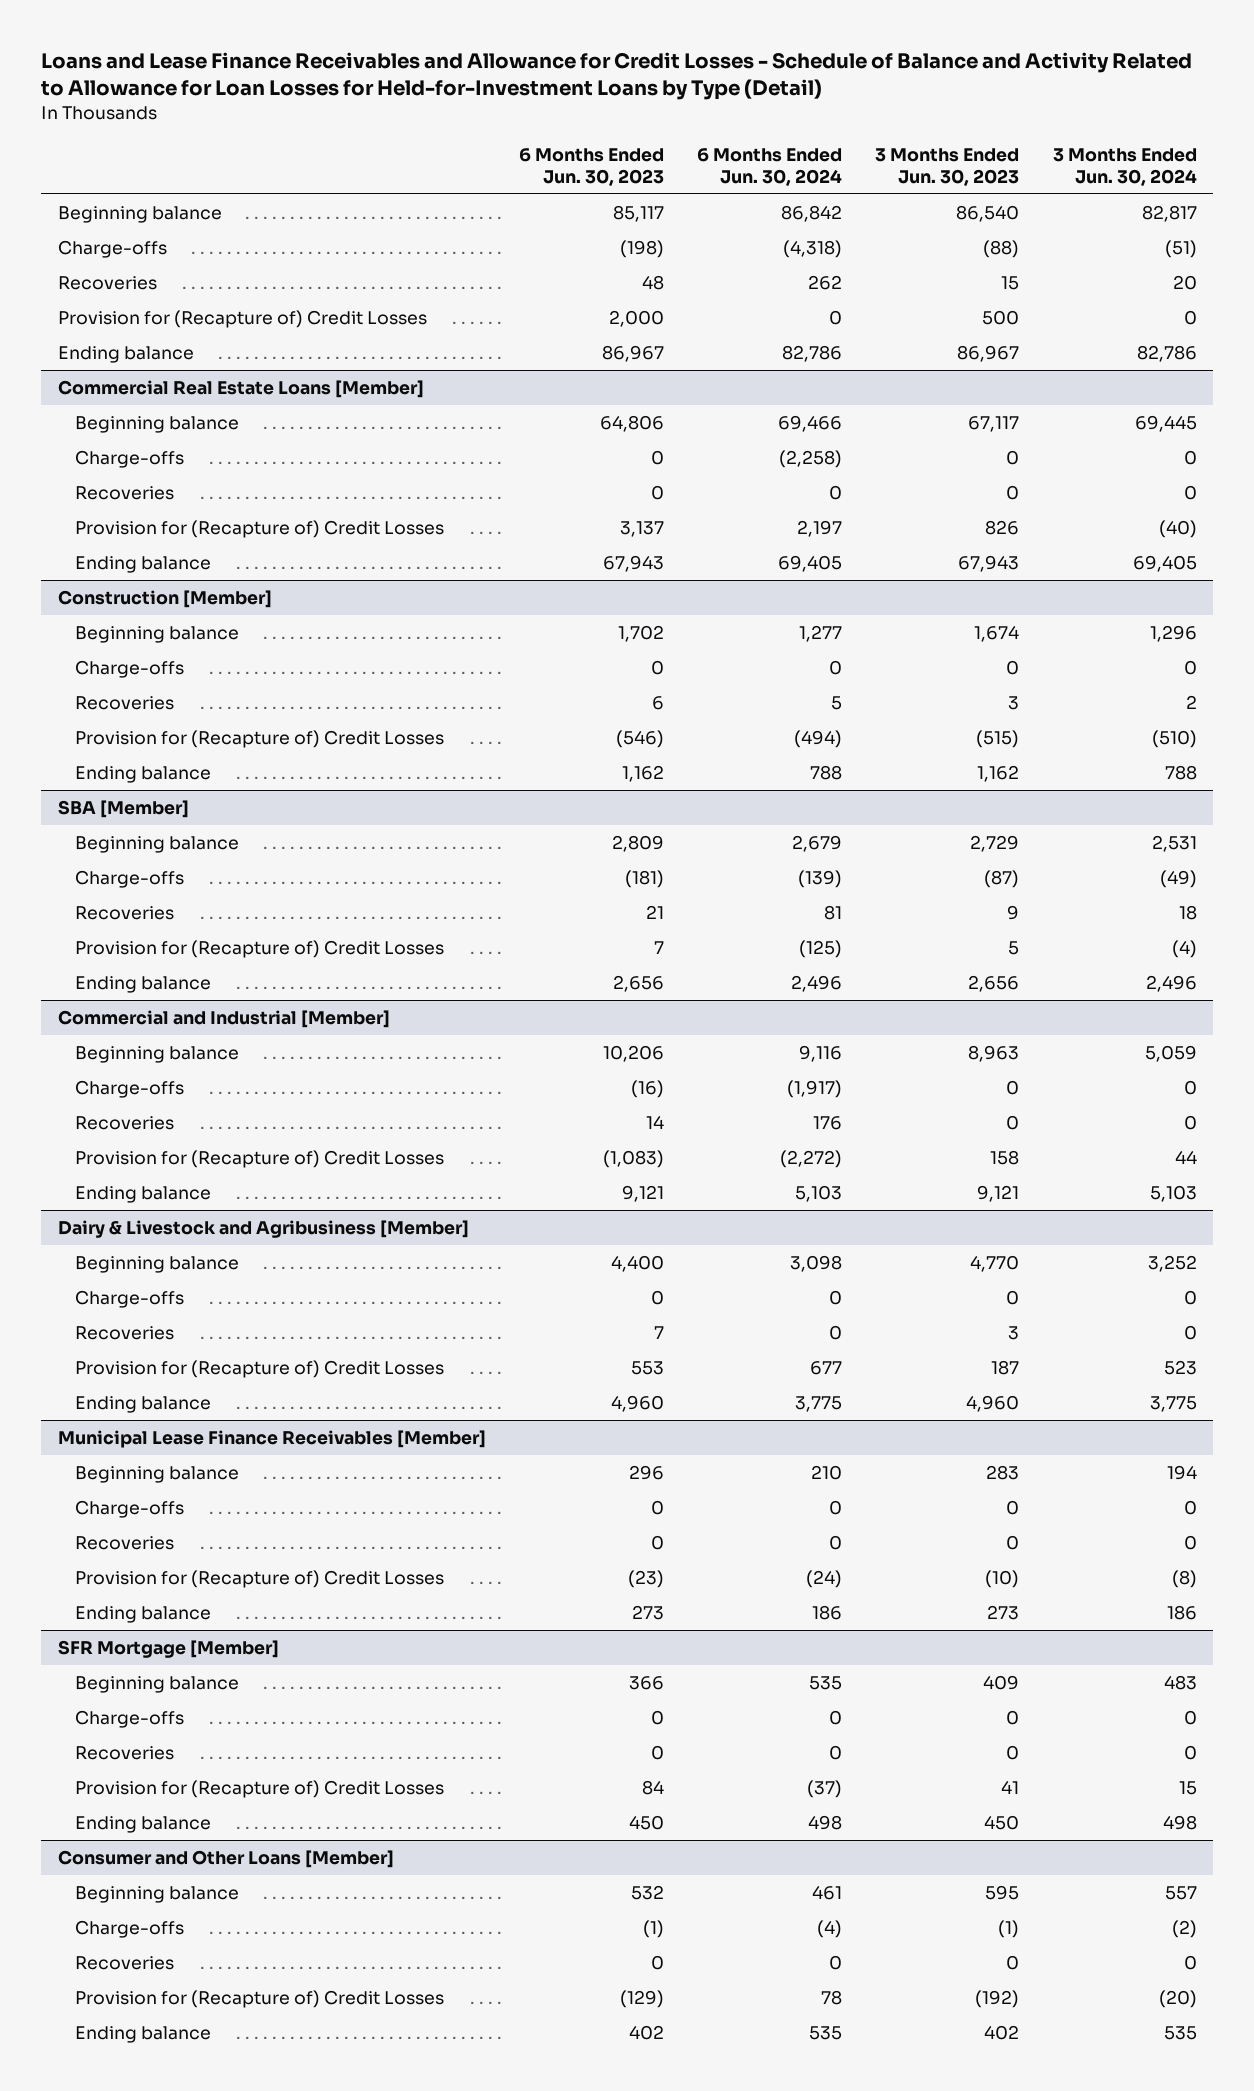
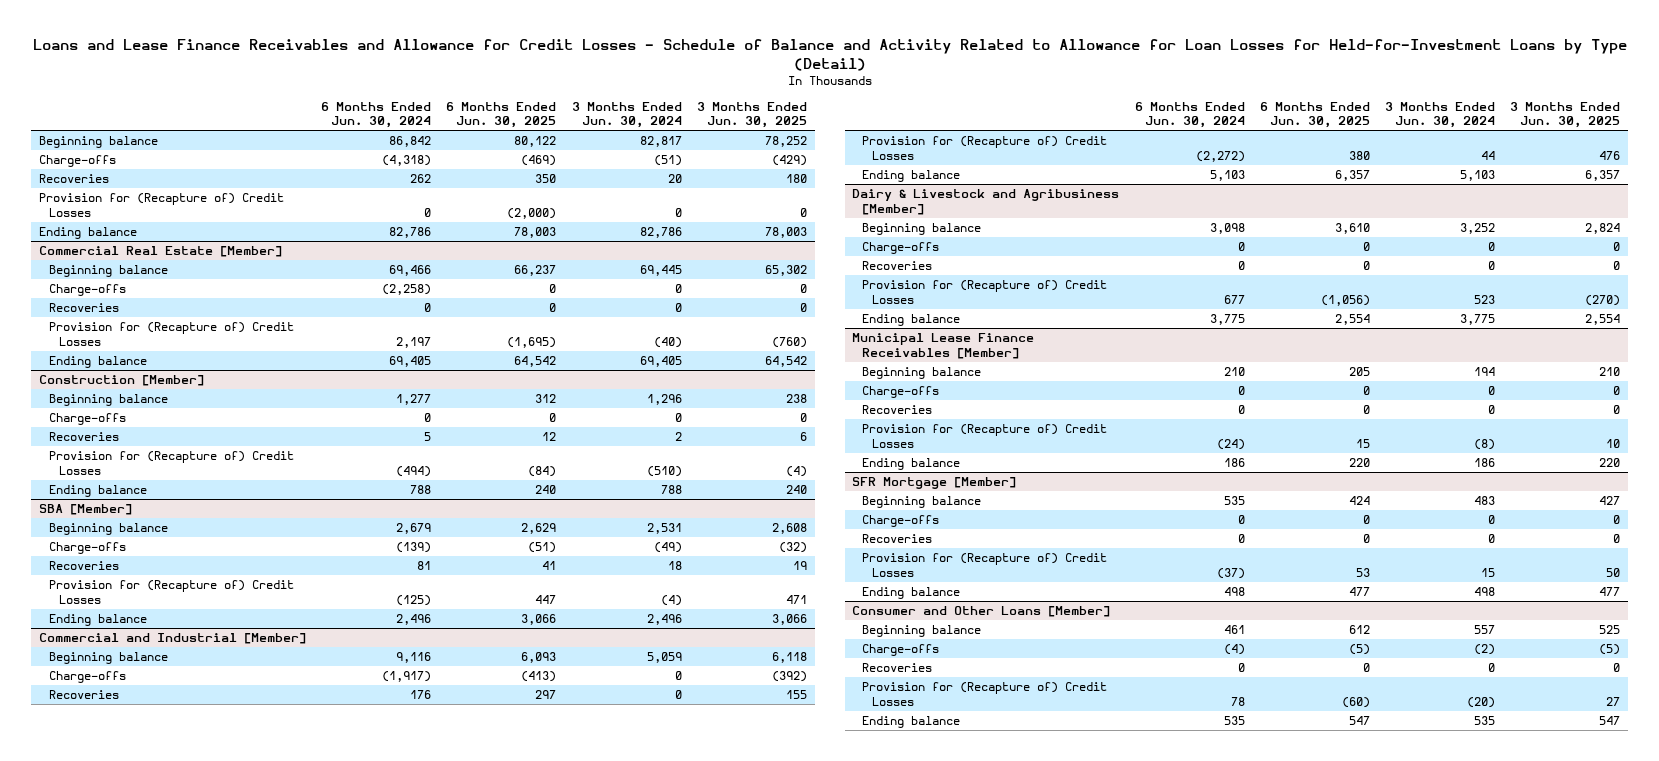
[518,147,664,186] 6 Months Ended Jun. 30, 2023 -> none
[875,147,1020,186] 3 Months Ended Jun. 30, 2023 -> none
none -> [446,101,557,129] 6 Months Ended Jun. 30, 2025
none -> [696,101,807,129] 3 Months Ended Jun. 30, 2025
[57,380,424,399] Commercial Real Estate Loans [Member] -> [38,246,282,258] Commercial Real Estate [Member]

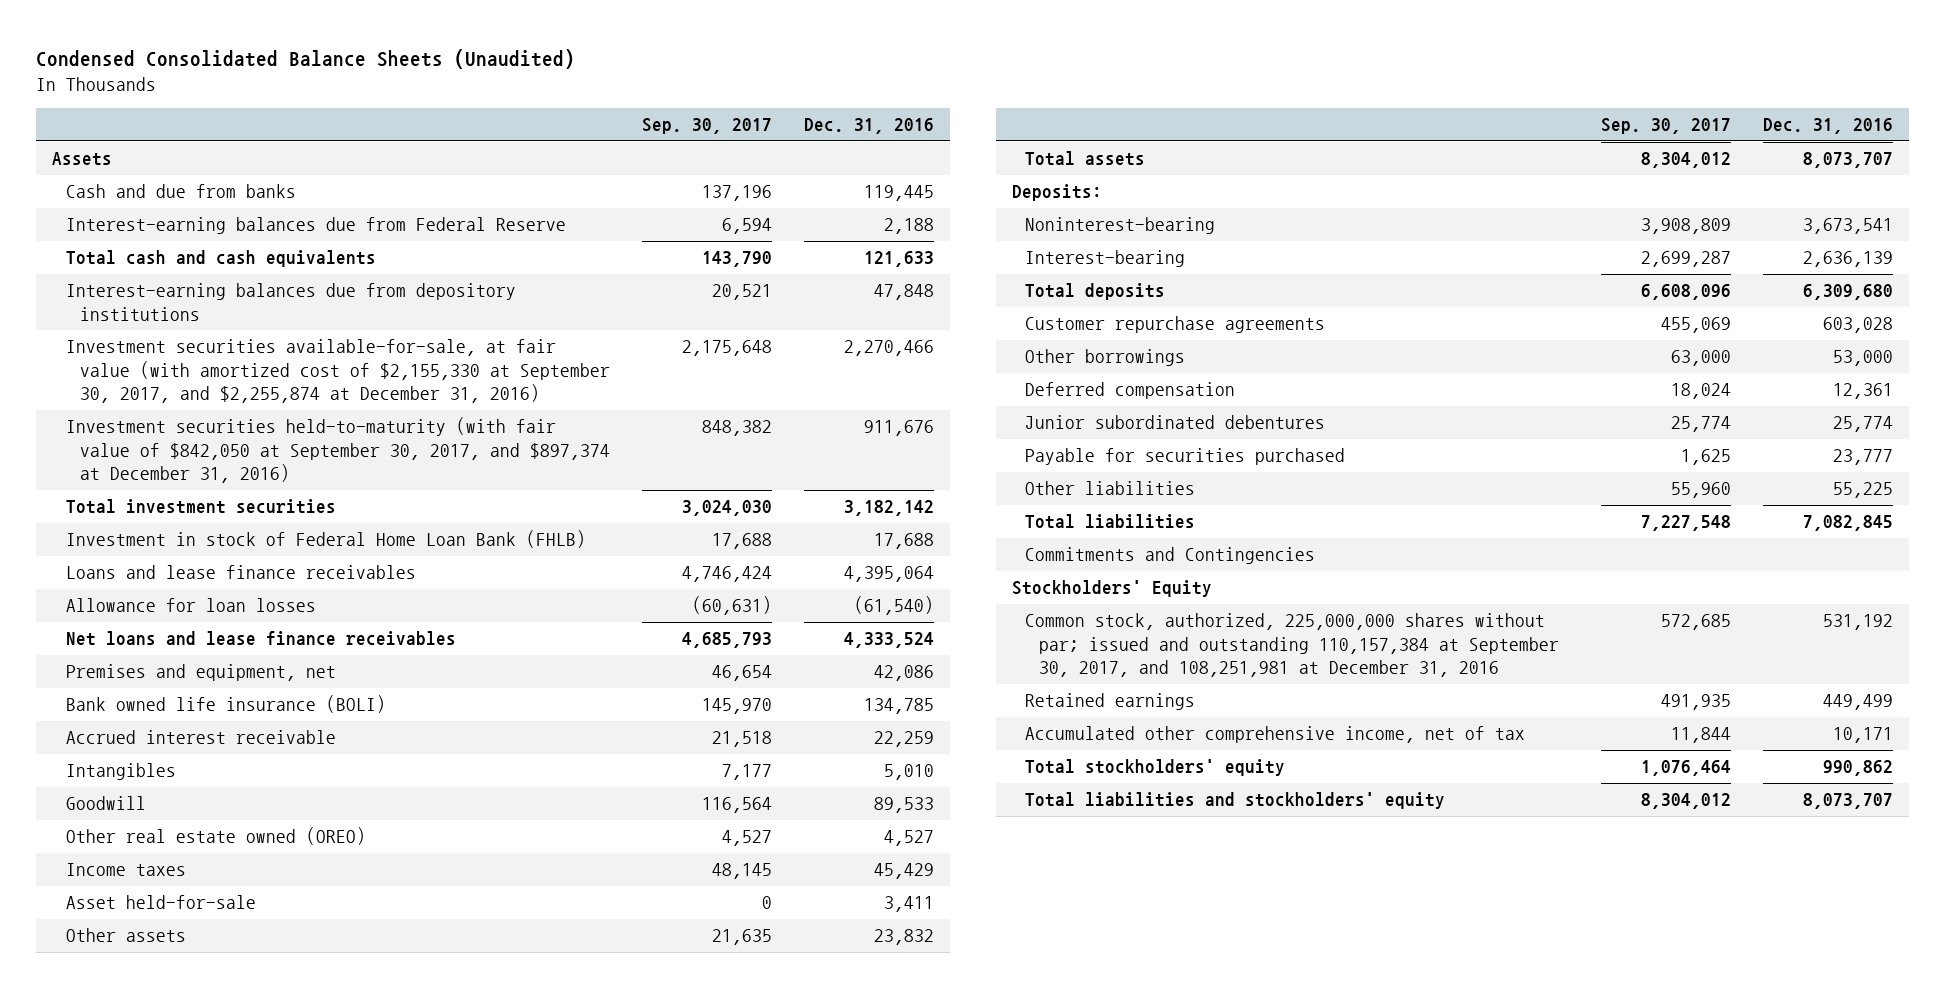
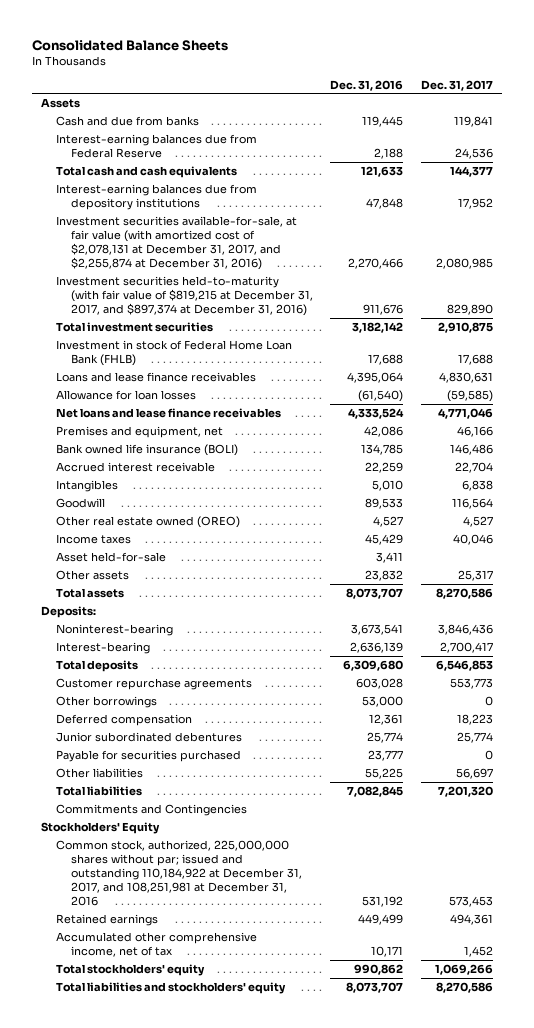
[36,48,576,69] Condensed Consolidated Balance Sheets (Unaudited) -> [32,39,229,51] Consolidated Balance Sheets
[641,118,772,135] Sep. 30, 2017 -> none
none -> [420,79,493,91] Dec. 31, 2017
[66,339,611,404] Investment securities available-for-sale, at fair value (with amortized cost of $2,155,330 at September 30, 2017, and $2,255,874 at December 31, 2016) -> [56,215,298,271] Investment securities available-for-sale, at fair value (with amortized cost of $2,078,131 at December 31, 2017, and $2,255,874 at December 31, 2016)
[66,417,611,484] Investment securities held-to-maturity (with fair value of $842,050 at September 30, 2017, and $897,374 at December 31, 2016) -> [56,275,314,317] Investment securities held-to-maturity (with fair value of $819,215 at December 31, 2017, and $897,374 at December 31, 2016)
[1025,613,1560,678] Common stock, authorized, 225,000,000 shares without par; issued and outstanding 110,157,384 at September 30, 2017, and 108,251,981 at December 31, 2016 -> [56,839,303,907] Common stock, authorized, 225,000,000 shares without par; issued and outstanding 110,184,922 at December 31, 2017, and 108,251,981 at December 31, 2016

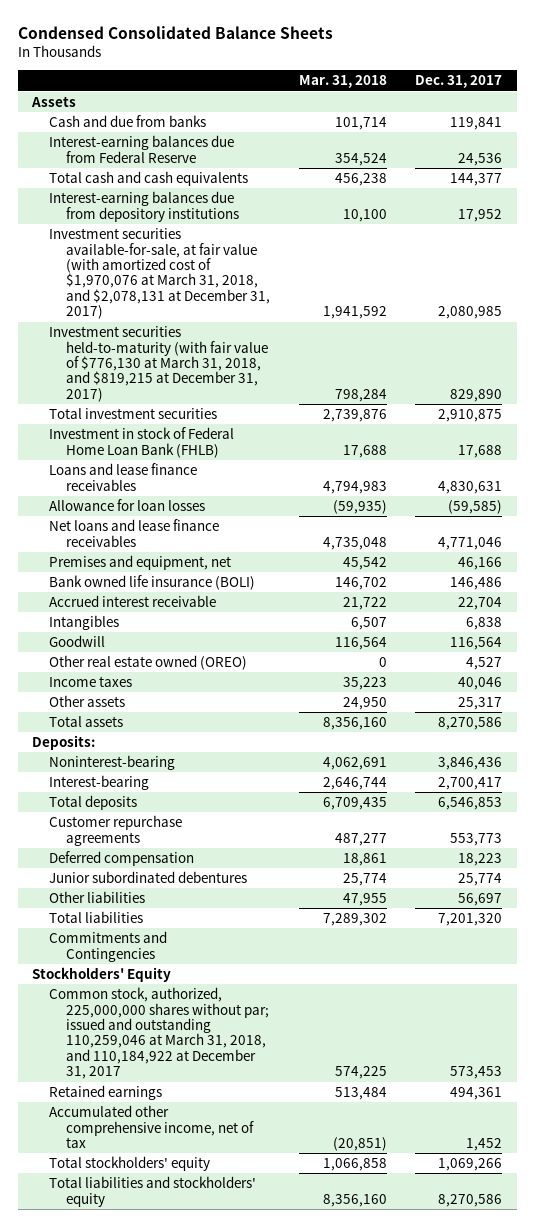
[32,39,229,51] Consolidated Balance Sheets -> [18,25,334,39] Condensed Consolidated Balance Sheets
[330,79,404,91] Dec. 31, 2016 -> none
none -> [298,75,387,89] Mar. 31, 2018
[56,215,298,271] Investment securities available-for-sale, at fair value (with amortized cost of $2,078,131 at December 31, 2017, and $2,255,874 at December 31, 2016) -> [49,228,271,320] Investment securities available-for-sale, at fair value (with amortized cost of $1,970,076 at March 31, 2018, and $2,078,131 at December 31, 2017)
[56,275,314,317] Investment securities held-to-maturity (with fair value of $819,215 at December 31, 2017, and $897,374 at December 31, 2016) -> [49,326,269,402] Investment securities held-to-maturity (with fair value of $776,130 at March 31, 2018, and $819,215 at December 31, 2017)
[56,551,167,562] Asset held-for-sale -> none
[56,695,158,708] Other borrowings -> none
[56,749,242,762] Payable for securities purchased -> none
[56,839,303,907] Common stock, authorized, 225,000,000 shares without par; issued and outstanding 110,184,922 at December 31, 2017, and 108,251,981 at December 31, 2016 -> [49,987,270,1080] Common stock, authorized, 225,000,000 shares without par; issued and outstanding 110,259,046 at March 31, 2018, and 110,184,922 at December 31, 2017

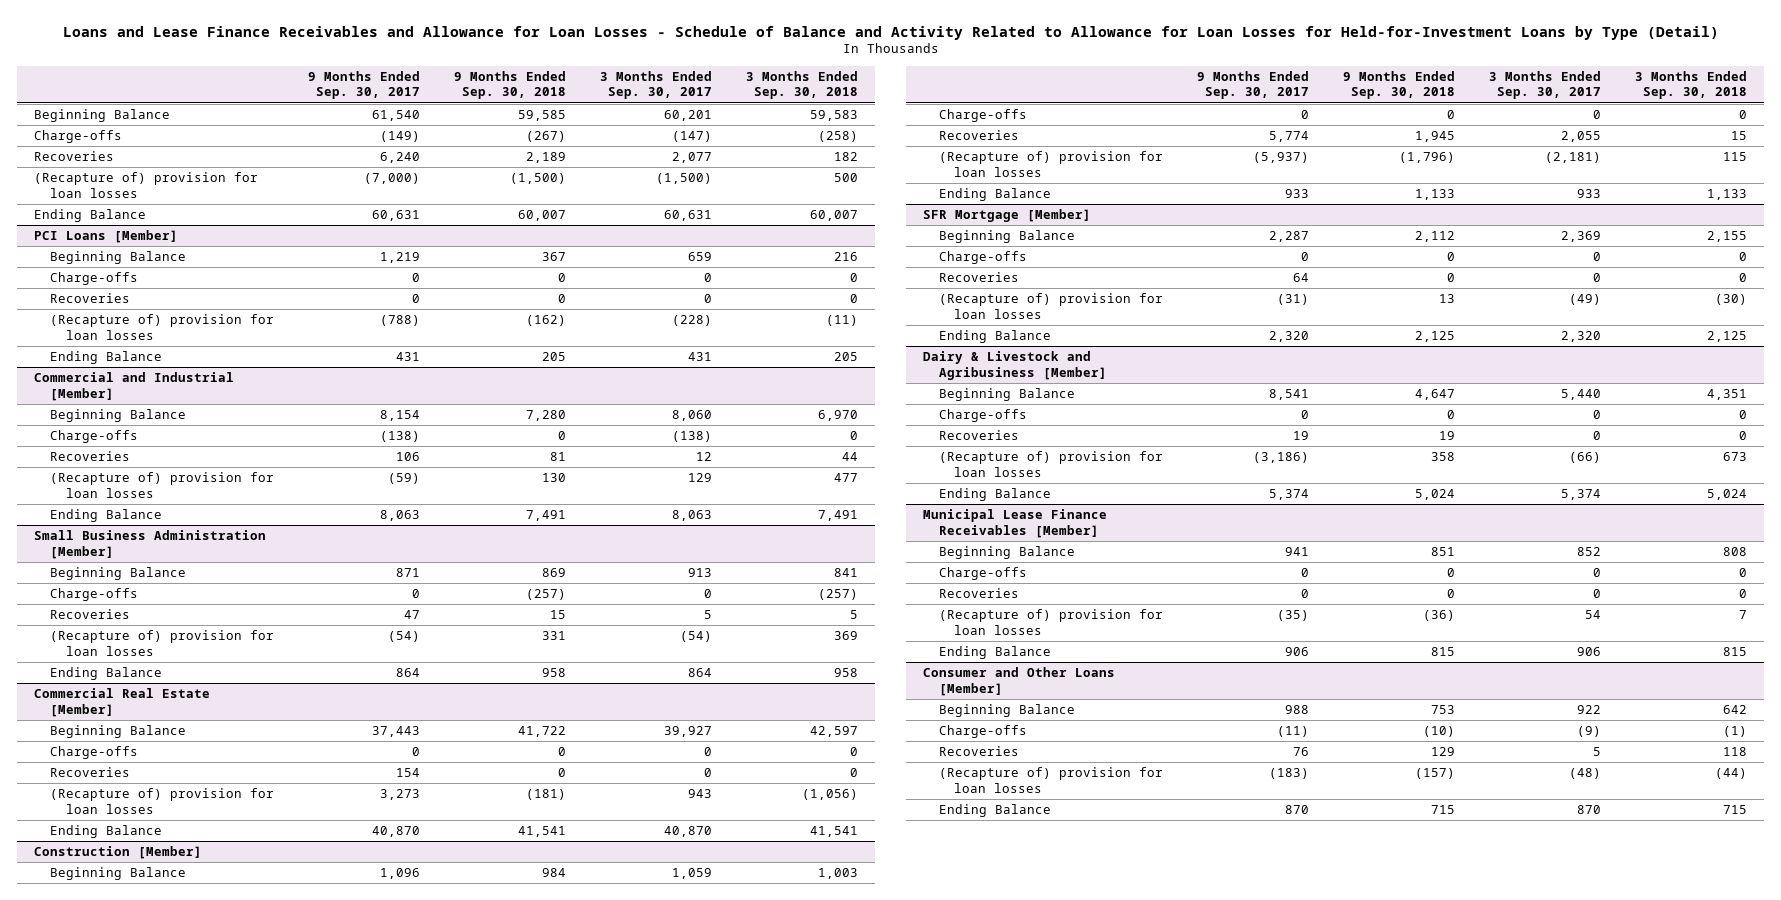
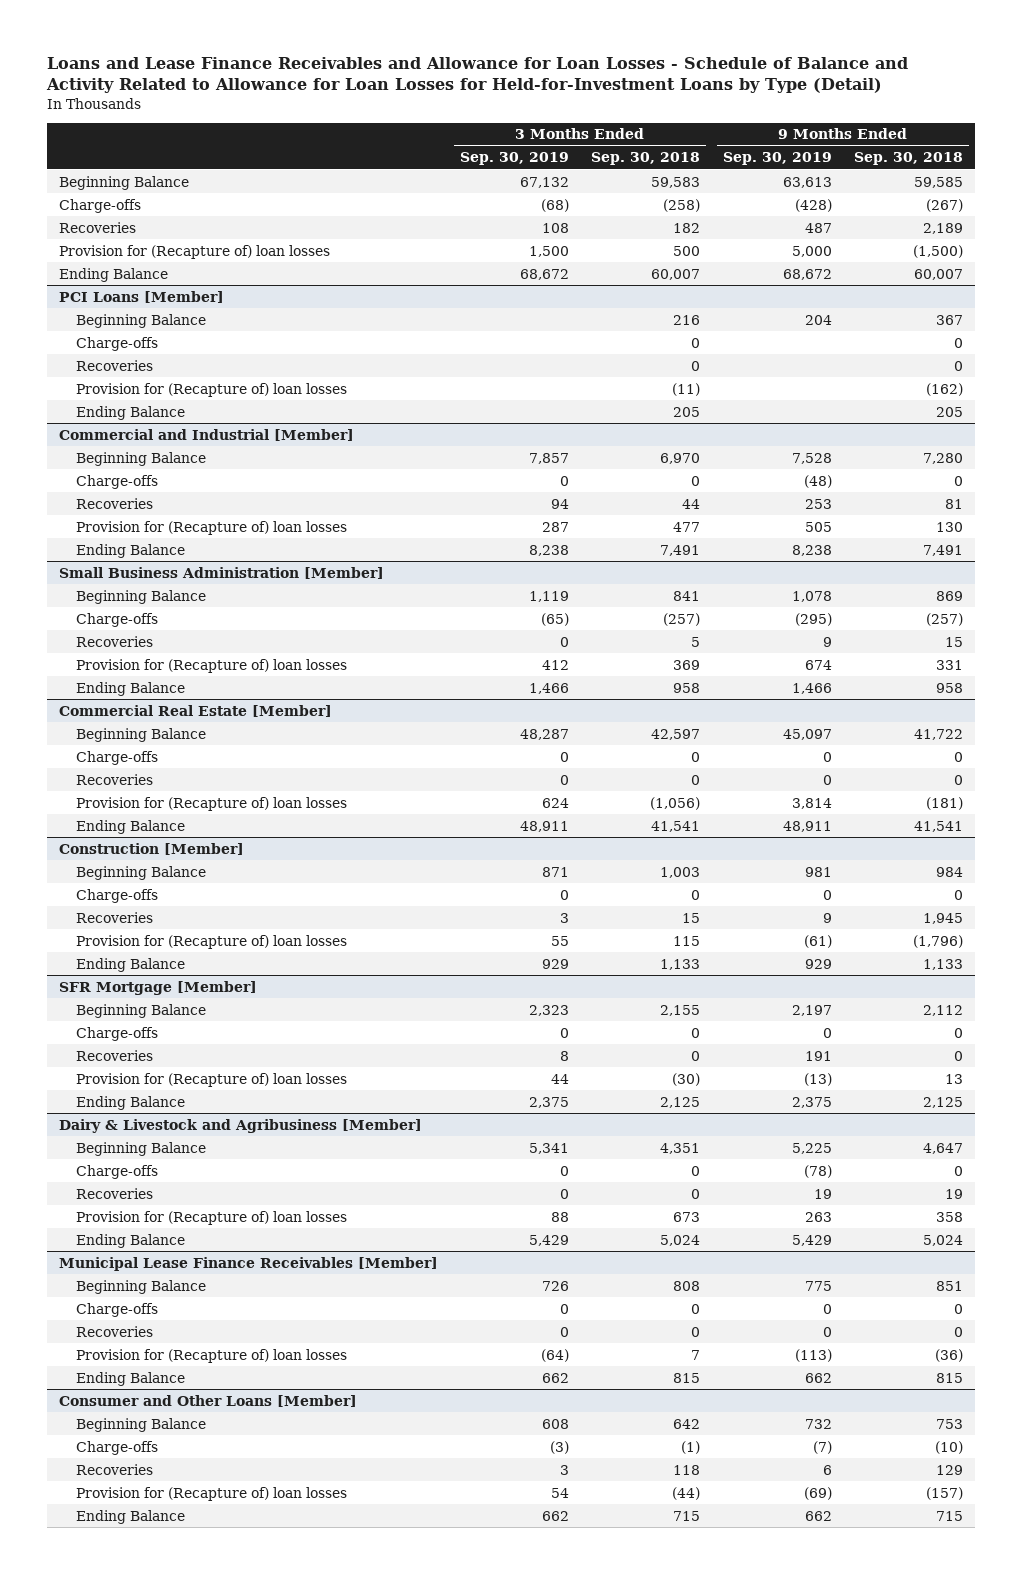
[307,70,420,100] 9 Months Ended Sep. 30, 2017 -> none
[600,70,713,100] 3 Months Ended Sep. 30, 2017 -> none
none -> [459,152,569,166] Sep. 30, 2019
none -> [722,152,832,166] Sep. 30, 2019
[34,172,259,198] (Recapture of) provision for loan losses -> [58,244,330,259] Provision for (Recapture of) loan losses
[49,314,274,340] (Recapture of) provision for loan losses -> [76,382,348,397] Provision for (Recapture of) loan losses
[49,472,274,498] (Recapture of) provision for loan losses -> [76,520,348,535] Provision for (Recapture of) loan losses
[49,630,274,656] (Recapture of) provision for loan losses -> [76,658,348,673] Provision for (Recapture of) loan losses
[49,788,274,814] (Recapture of) provision for loan losses -> [76,796,348,811] Provision for (Recapture of) loan losses
[938,151,1163,177] (Recapture of) provision for loan losses -> [76,934,348,949] Provision for (Recapture of) loan losses
[938,293,1163,319] (Recapture of) provision for loan losses -> [76,1072,348,1087] Provision for (Recapture of) loan losses
[938,451,1163,477] (Recapture of) provision for loan losses -> [76,1210,348,1225] Provision for (Recapture of) loan losses
[938,609,1163,635] (Recapture of) provision for loan losses -> [76,1348,348,1363] Provision for (Recapture of) loan losses
[938,767,1163,793] (Recapture of) provision for loan losses -> [76,1486,348,1501] Provision for (Recapture of) loan losses

